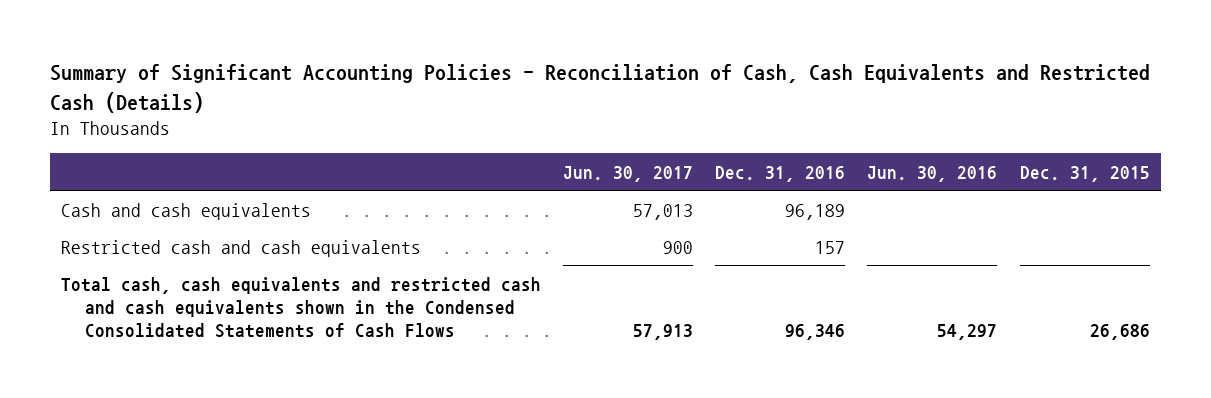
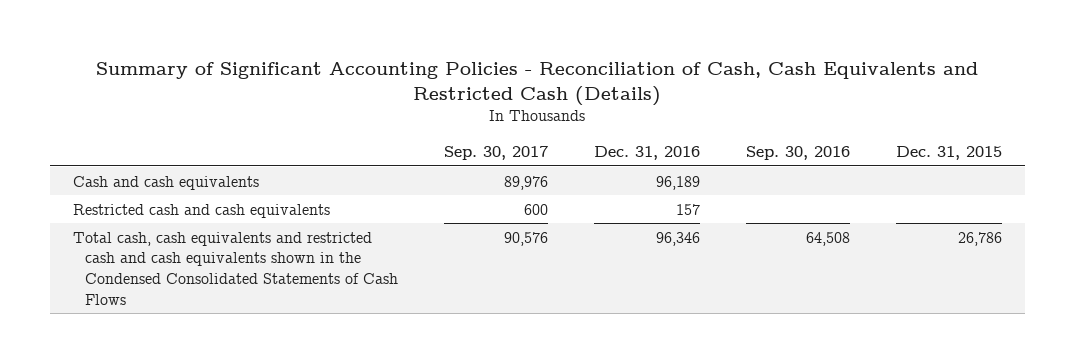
[563,165,694,182] Jun. 30, 2017 -> none
[867,165,998,182] Jun. 30, 2016 -> none
none -> [444,145,549,160] Sep. 30, 2017
none -> [745,145,850,160] Sep. 30, 2016
[1089,323,1150,340] 26,686 -> [957,231,1002,246] 26,786

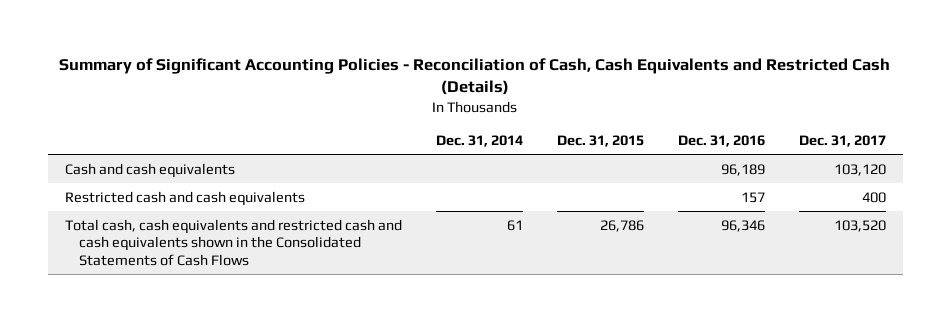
[444,145,549,160] Sep. 30, 2017 -> none
[745,145,850,160] Sep. 30, 2016 -> none
none -> [435,134,523,147] Dec. 31, 2014
none -> [798,134,886,147] Dec. 31, 2017
[72,231,399,305] Total cash, cash equivalents and restricted cash and cash equivalents shown in the Condensed Consolidated Statements of Cash Flows -> [64,218,402,266] Total cash, cash equivalents and restricted cash and cash equivalents shown in the Consolidated Statements of Cash Flows

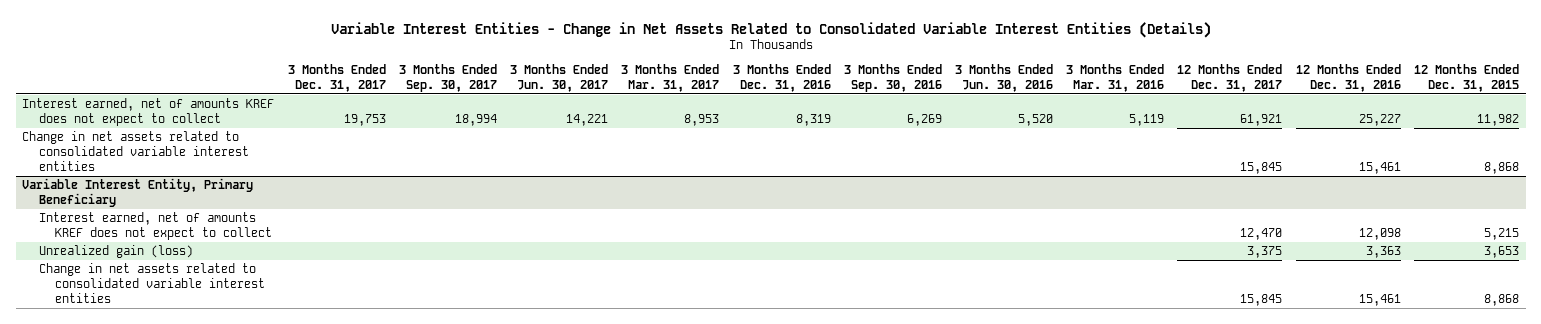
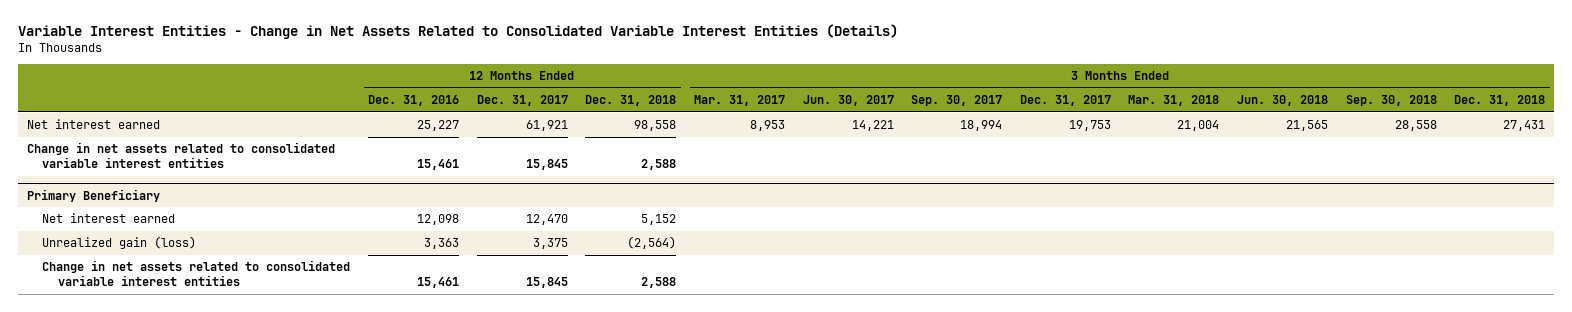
[732,63,831,92] 3 Months Ended Dec. 31, 2016 -> none
[843,63,942,92] 3 Months Ended Sep. 30, 2016 -> none
[955,63,1054,92] 3 Months Ended Jun. 30, 2016 -> none
[1066,63,1165,92] 3 Months Ended Mar. 31, 2016 -> none
[1413,63,1519,92] 12 Months Ended Dec. 31, 2015 -> none
none -> [585,94,677,106] Dec. 31, 2018
none -> [1128,94,1220,106] Mar. 31, 2018
none -> [1237,94,1329,106] Jun. 30, 2018
none -> [1345,94,1437,106] Sep. 30, 2018
none -> [1454,94,1546,106] Dec. 31, 2018
[22,98,275,127] Interest earned, net of amounts KREF does not expect to collect -> [26,119,160,130] Net interest earned
[22,178,254,208] Variable Interest Entity, Primary Beneficiary -> [26,188,160,202] Primary Beneficiary
[38,212,273,241] Interest earned, net of amounts KREF does not expect to collect -> [42,213,176,224] Net interest earned

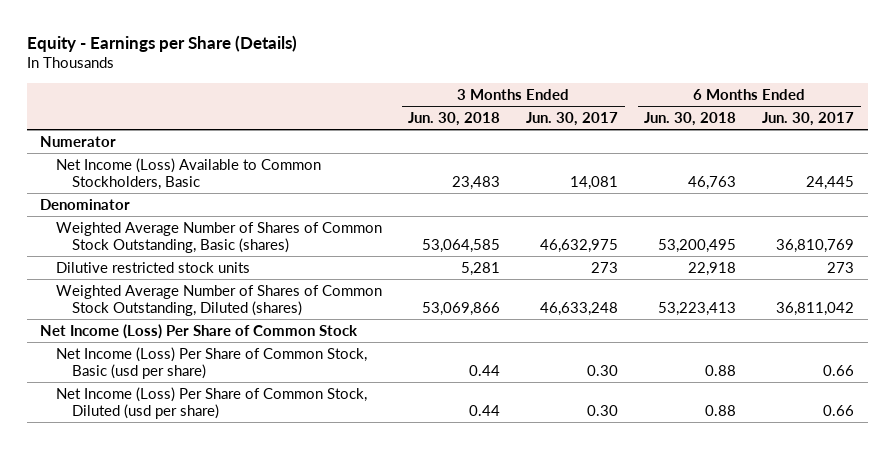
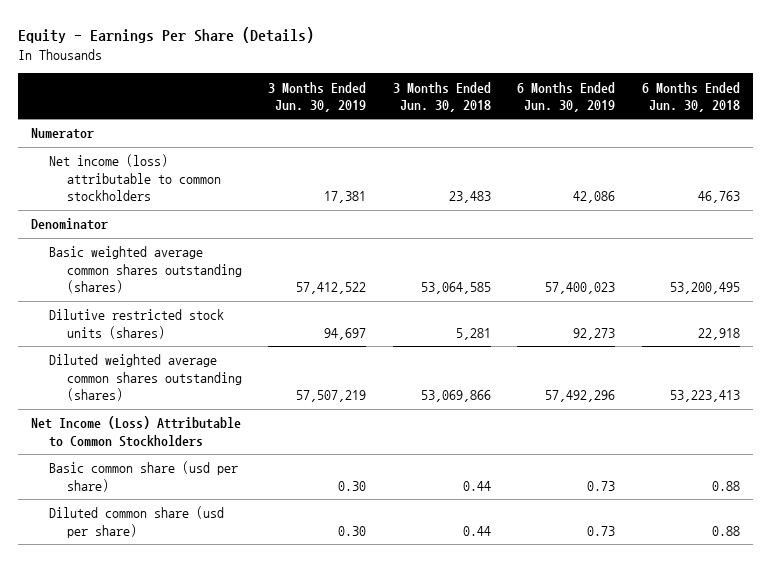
[26,35,297,53] Equity - Earnings per Share (Details) -> [18,26,315,43] Equity - Earnings Per Share (Details)
[526,111,619,126] Jun. 30, 2017 -> none
[762,111,855,126] Jun. 30, 2017 -> none
none -> [268,81,367,113] 3 Months Ended Jun. 30, 2019
none -> [517,81,616,113] 6 Months Ended Jun. 30, 2019
[55,157,321,190] Net Income (Loss) Available to Common Stockholders, Basic -> [49,154,222,202] Net income (loss) attributable to common stockholders
[55,221,382,253] Weighted Average Number of Shares of Common Stock Outstanding, Basic (shares) -> [49,246,243,294] Basic weighted average common shares outstanding (shares)
[55,261,250,273] Dilutive restricted stock units -> [49,309,225,339] Dilutive restricted stock units (shares)
[55,284,382,316] Weighted Average Number of Shares of Common Stock Outstanding, Diluted (shares) -> [49,354,243,402] Diluted weighted average common shares outstanding (shares)
[40,323,359,339] Net Income (Loss) Per Share of Common Stock -> [31,416,242,447] Net Income (Loss) Attributable to Common Stockholders
[55,346,367,379] Net Income (Loss) Per Share of Common Stock, Basic (usd per share) -> [49,461,239,492] Basic common share (usd per share)
[55,386,367,419] Net Income (Loss) Per Share of Common Stock, Diluted (usd per share) -> [49,506,225,538] Diluted common share (usd per share)

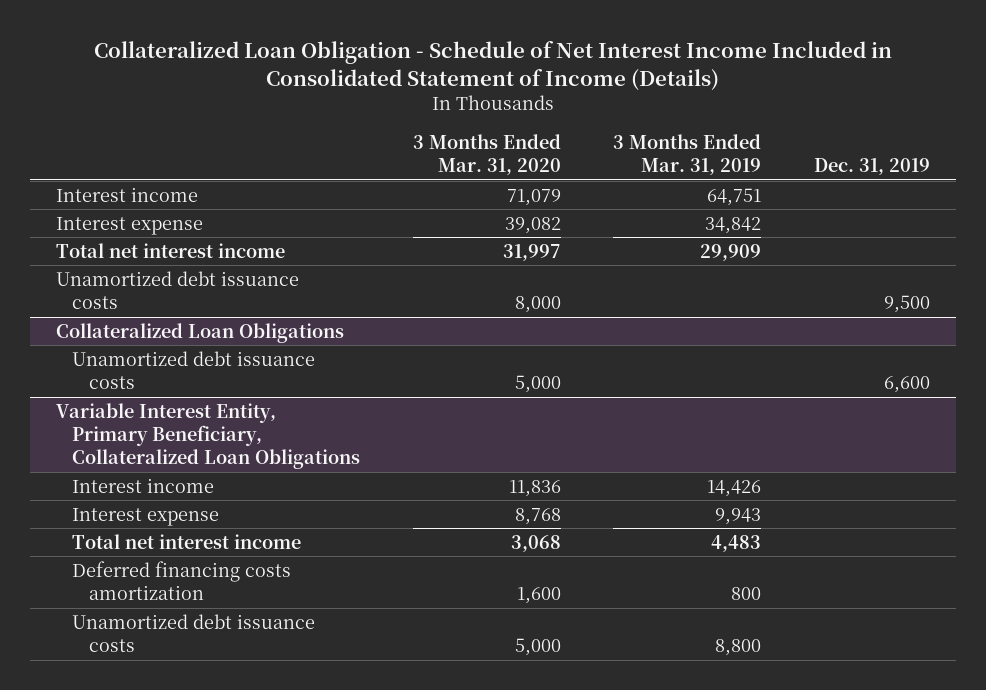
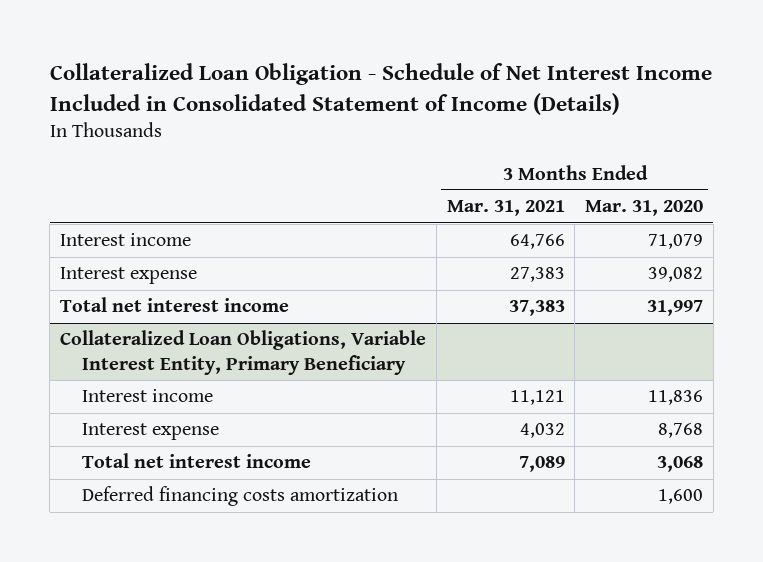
[613,133,762,176] 3 Months Ended Mar. 31, 2019 -> none
[813,158,930,176] Dec. 31, 2019 -> none
none -> [446,200,565,217] Mar. 31, 2021
[56,270,300,310] Unamortized debt issuance costs -> none
[56,322,345,343] Collateralized Loan Obligations -> none
[72,350,316,390] Unamortized debt issuance costs -> none
[56,402,361,470] Variable Interest Entity, Primary Beneficiary, Collateralized Loan Obligations -> [60,330,427,375] Collateralized Loan Obligations, Variable Interest Entity, Primary Beneficiary
[72,613,316,653] Unamortized debt issuance costs -> none

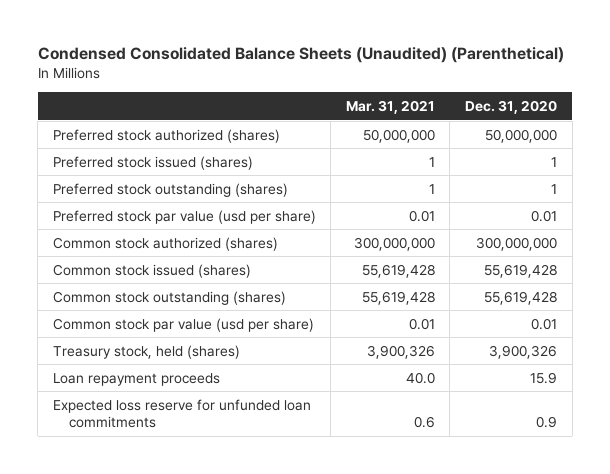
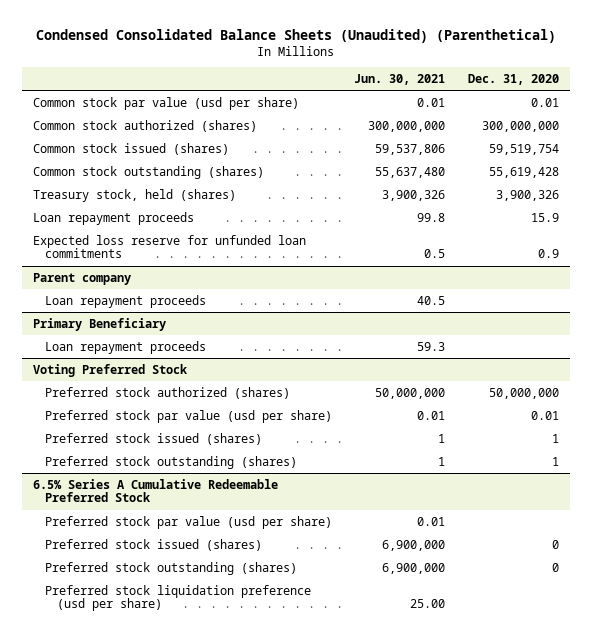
[345,99,435,114] Mar. 31, 2021 -> none
none -> [354,74,446,86] Jun. 30, 2021
[52,128,280,143] Preferred stock authorized (shares) -> none
[52,155,253,170] Preferred stock issued (shares) -> none
[52,182,288,197] Preferred stock outstanding (shares) -> none
[52,209,316,224] Preferred stock par value (usd per share) -> none
[52,317,314,332] Common stock par value (usd per share) -> [32,96,299,110] Common stock par value (usd per share)
[483,263,557,278] 55,619,428 -> [488,143,559,155] 59,519,754
none -> [32,272,131,285] Parent company
none -> [44,294,206,308] Loan repayment proceeds
none -> [32,317,166,331] Primary Beneficiary
none -> [44,340,206,354] Loan repayment proceeds
none -> [32,363,188,377] Voting Preferred Stock
none -> [44,386,290,399] Preferred stock authorized (shares)
none -> [44,409,332,423] Preferred stock par value (usd per share)
none -> [44,432,262,445] Preferred stock issued (shares)
none -> [44,455,297,469] Preferred stock outstanding (shares)
none -> [32,478,278,503] 6.5% Series A Cumulative Redeemable Preferred Stock
none -> [44,515,332,529] Preferred stock par value (usd per share)
none -> [44,538,262,551] Preferred stock issued (shares)
none -> [44,561,297,575] Preferred stock outstanding (shares)
none -> [44,584,311,612] Preferred stock liquidation preference (usd per share)

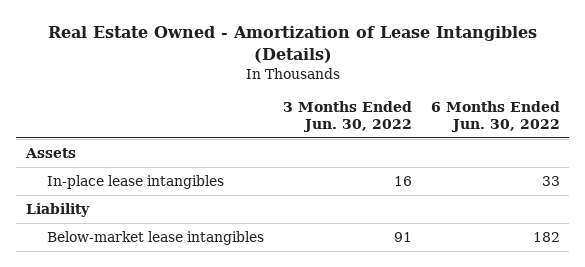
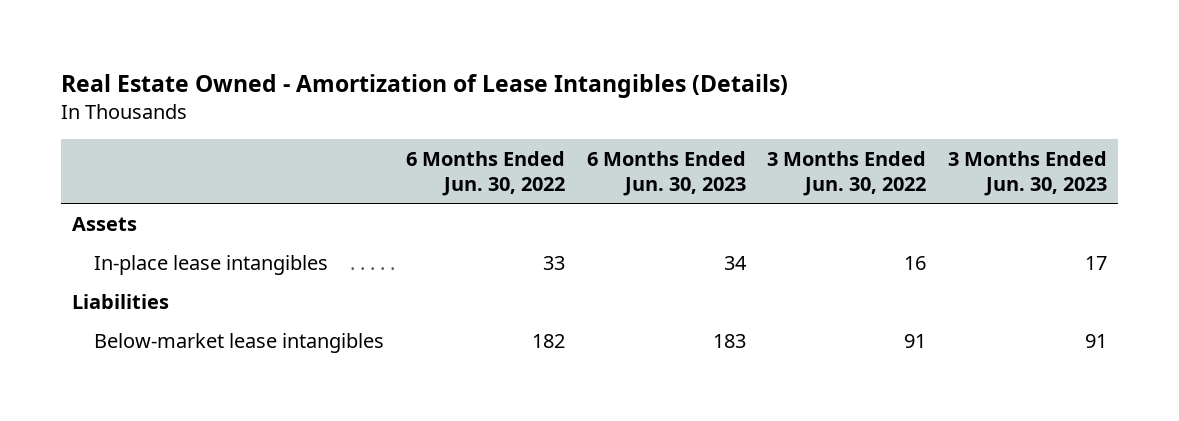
none -> [586,150,746,196] 6 Months Ended Jun. 30, 2023
none -> [948,150,1108,196] 3 Months Ended Jun. 30, 2023
[25,203,90,218] Liability -> [71,293,169,309] Liabilities

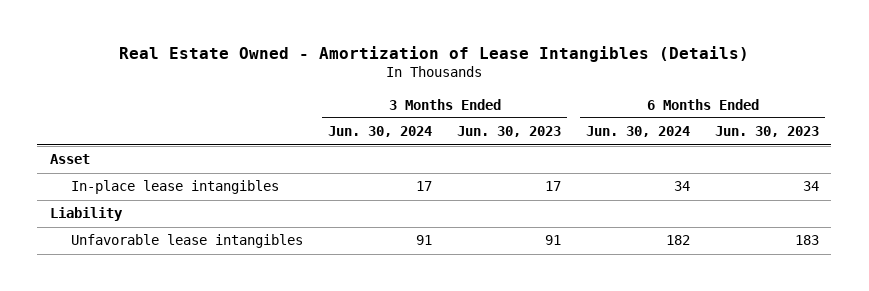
[405,150,565,196] 6 Months Ended Jun. 30, 2022 -> none
[767,150,927,196] 3 Months Ended Jun. 30, 2022 -> none
none -> [328,126,433,138] Jun. 30, 2024
none -> [586,126,691,138] Jun. 30, 2024
[71,216,137,231] Assets -> [49,154,90,165] Asset
[71,293,169,309] Liabilities -> [49,207,123,222] Liability
[94,332,385,353] Below-market lease intangibles -> [71,234,304,249] Unfavorable lease intangibles

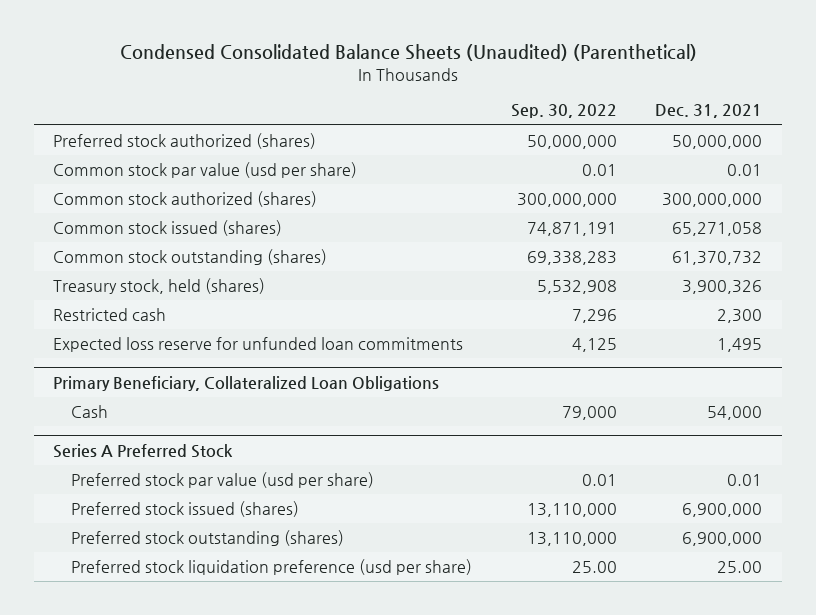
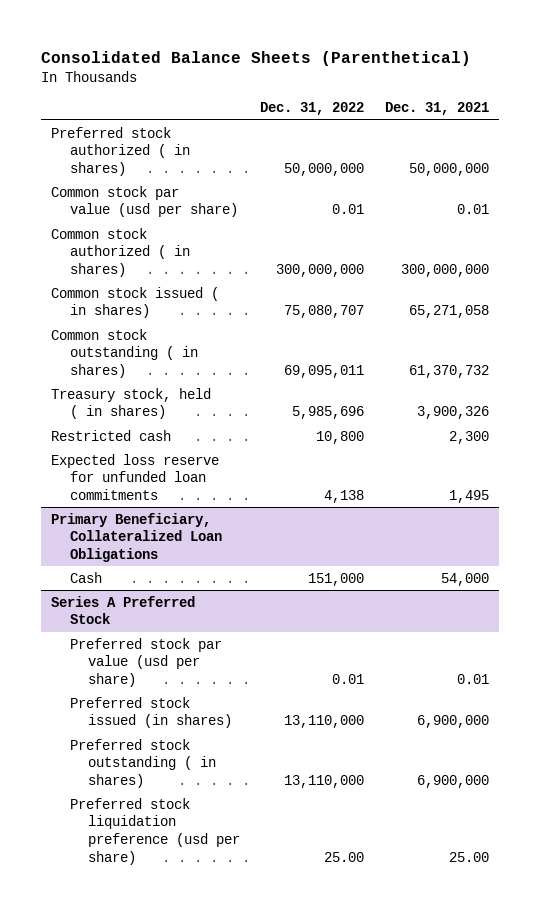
[119,44,697,62] Condensed Consolidated Balance Sheets (Unaudited) (Parenthetical) -> [40,50,471,66] Consolidated Balance Sheets (Parenthetical)
[510,104,617,119] Sep. 30, 2022 -> none
none -> [260,102,365,116] Dec. 31, 2022
[53,133,317,150] Preferred stock authorized (shares) -> [50,126,190,177] Preferred stock authorized ( in shares)
[53,191,318,208] Common stock authorized (shares) -> [50,227,190,278] Common stock authorized ( in shares)
[53,220,283,237] Common stock issued (shares) -> [50,286,219,319] Common stock issued ( in shares)
[53,249,328,266] Common stock outstanding (shares) -> [50,328,198,379] Common stock outstanding ( in shares)
[53,278,266,295] Treasury stock, held (shares) -> [50,387,211,420] Treasury stock, held ( in shares)
[71,501,300,518] Preferred stock issued (shares) -> [69,696,233,729] Preferred stock issued (in shares)
[71,530,345,547] Preferred stock outstanding (shares) -> [69,738,217,789] Preferred stock outstanding ( in shares)

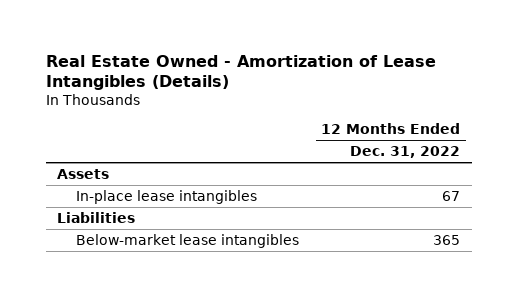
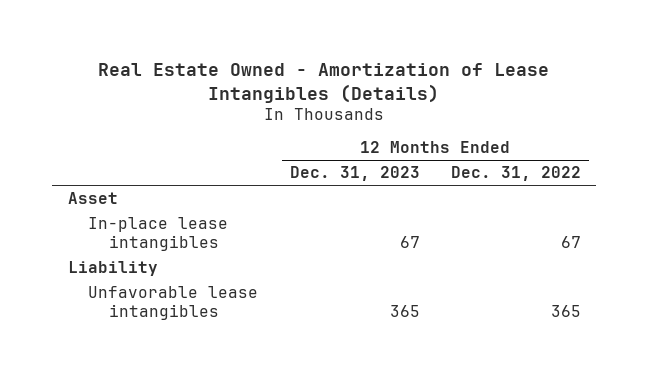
none -> [289,166,420,182] Dec. 31, 2023
[57,168,110,179] Assets -> [67,192,118,205] Asset
[57,211,136,223] Liabilities -> [67,261,158,277] Liability
[75,233,299,248] Below-market lease intangibles -> [88,286,259,320] Unfavorable lease intangibles

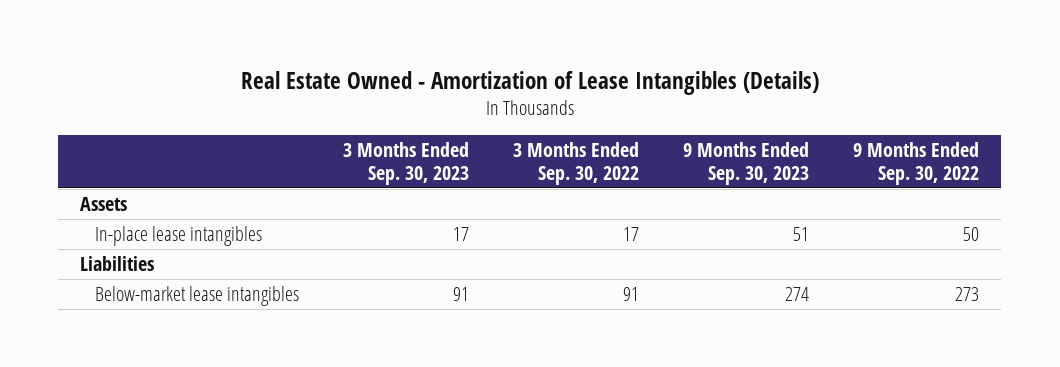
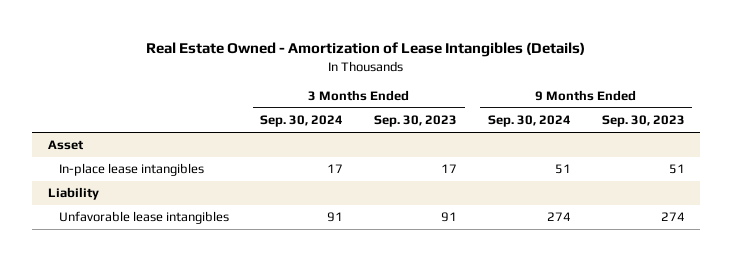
[513,141,640,185] 3 Months Ended Sep. 30, 2022 -> none
[853,141,980,185] 9 Months Ended Sep. 30, 2022 -> none
none -> [260,115,344,128] Sep. 30, 2024
none -> [487,115,571,128] Sep. 30, 2024
[80,196,128,211] Assets -> [47,140,84,151] Asset
[80,255,155,271] Liabilities -> [47,187,99,201] Liability
[95,285,300,306] Below-market lease intangibles -> [59,211,230,225] Unfavorable lease intangibles

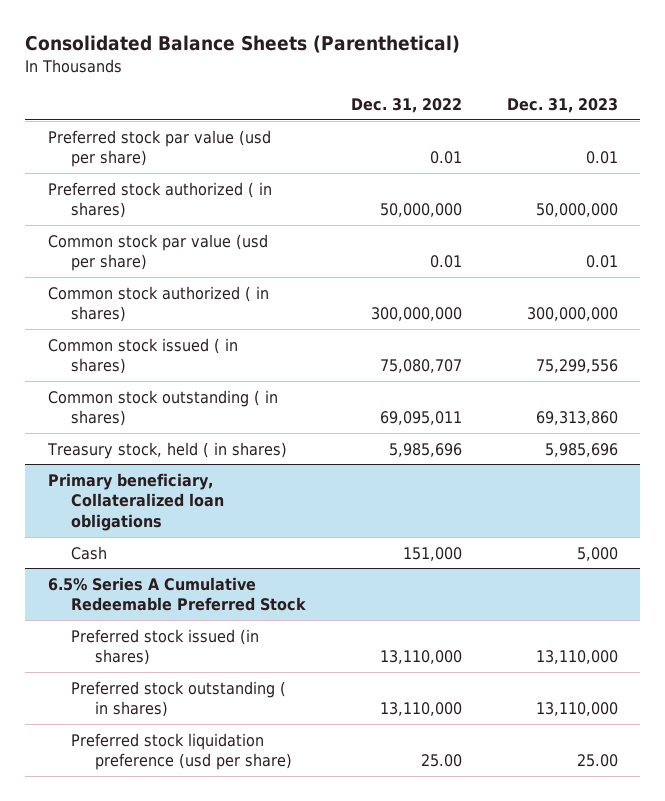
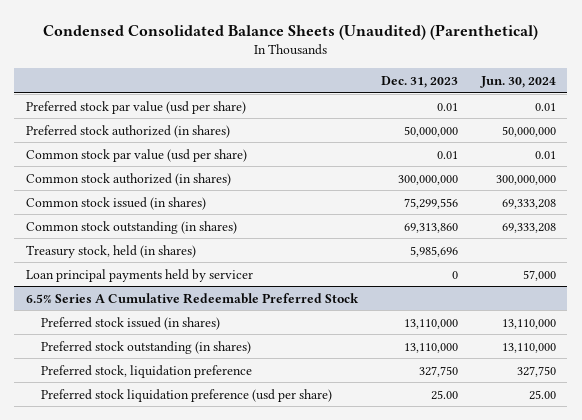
[25,35,461,54] Consolidated Balance Sheets (Parenthetical) -> [42,23,538,40] Condensed Consolidated Balance Sheets (Unaudited) (Parenthetical)
[350,98,462,114] Dec. 31, 2022 -> none
none -> [479,75,556,88] Jun. 30, 2024
[47,181,272,219] Preferred stock authorized ( in shares) -> [25,124,230,138] Preferred stock authorized (in shares)
[47,472,225,531] Primary beneficiary, Collateralized loan obligations -> none
[71,545,108,560] Cash -> none
[47,285,269,323] Common stock authorized ( in shares) -> [25,172,231,186] Common stock authorized (in shares)
[47,337,238,375] Common stock issued ( in shares) -> [25,196,206,210] Common stock issued (in shares)
[47,389,278,427] Common stock outstanding ( in shares) -> [25,220,237,234] Common stock outstanding (in shares)
[46,441,287,459] Treasury stock, held ( in shares) -> [25,244,196,258] Treasury stock, held (in shares)
none -> [25,268,253,282] Loan principal payments held by servicer
[71,680,287,718] Preferred stock outstanding ( in shares) -> [41,340,252,354] Preferred stock outstanding (in shares)
none -> [41,364,253,378] Preferred stock, liquidation preference

